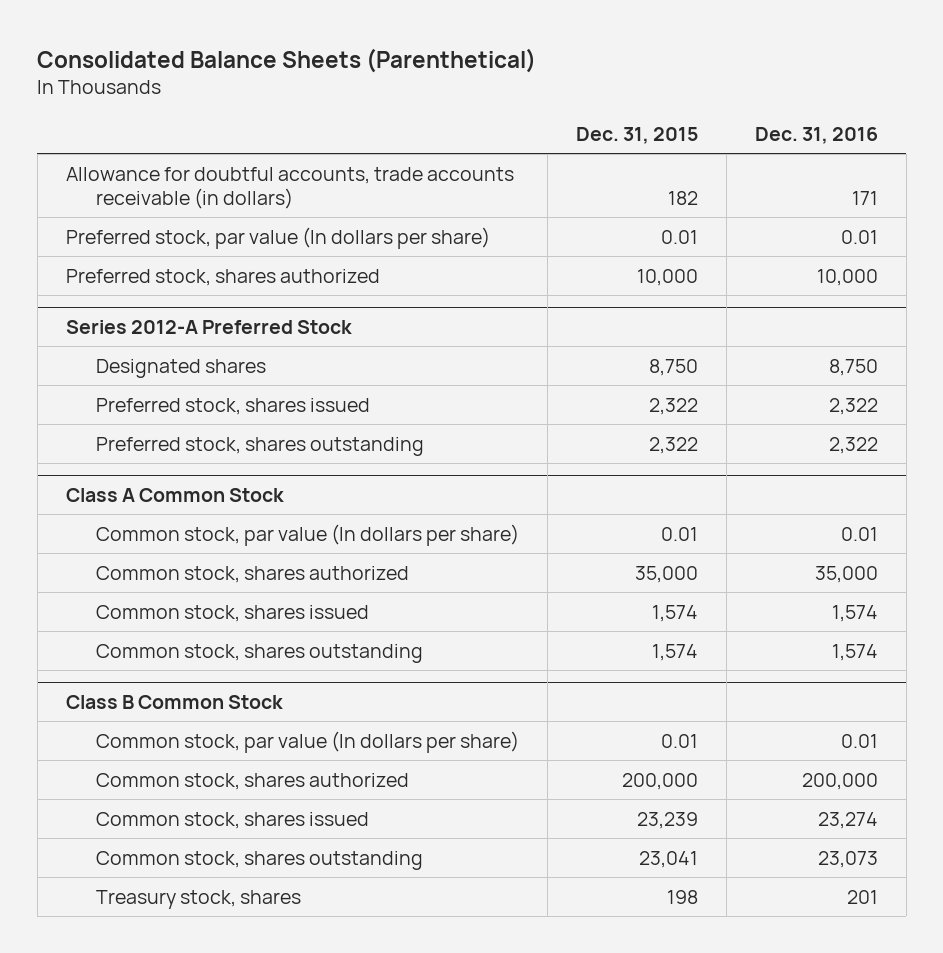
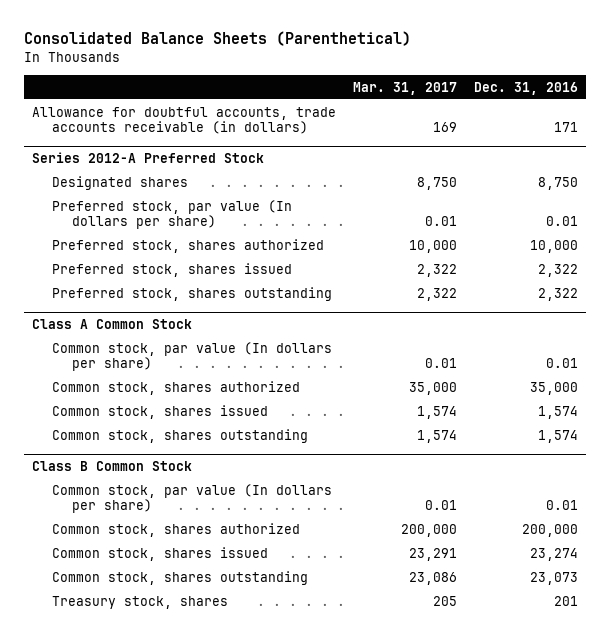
[575,126,698,144] Dec. 31, 2015 -> none
none -> [352,81,457,95] Mar. 31, 2017
[65,226,490,249] Preferred stock, par value (In dollars per share) -> none
[65,268,380,286] Preferred stock, shares authorized -> none
none -> [52,199,293,230] Preferred stock, par value (In dollars per share)
none -> [52,238,325,253] Preferred stock, shares authorized

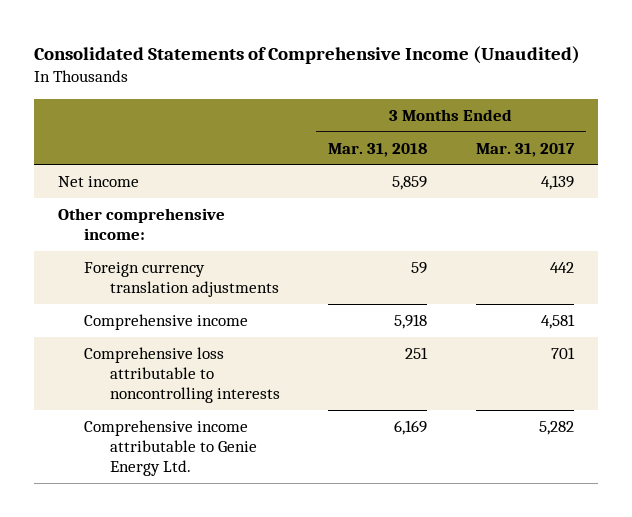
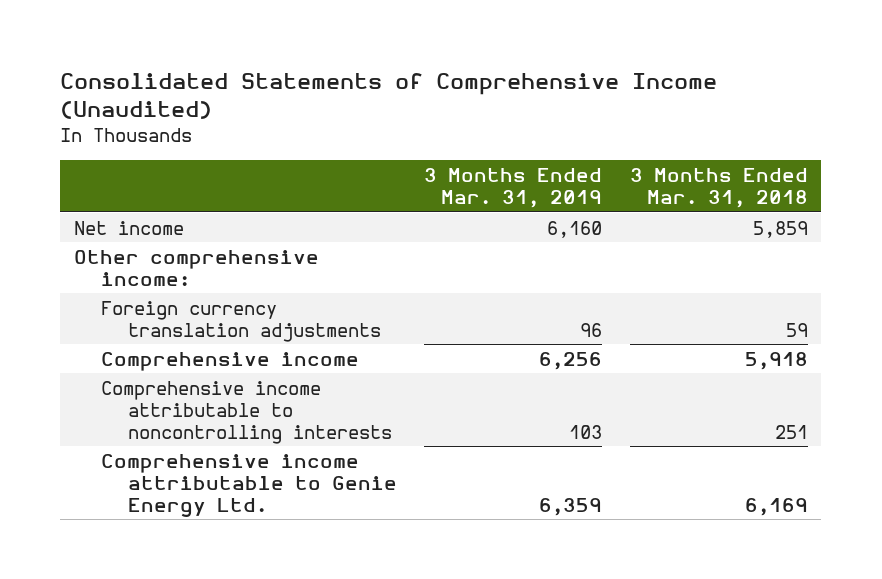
[475,142,575,157] Mar. 31, 2017 -> none
none -> [424,168,603,209] 3 Months Ended Mar. 31, 2019
[84,347,281,404] Comprehensive loss attributable to noncontrolling interests -> [101,380,392,444] Comprehensive income attributable to noncontrolling interests

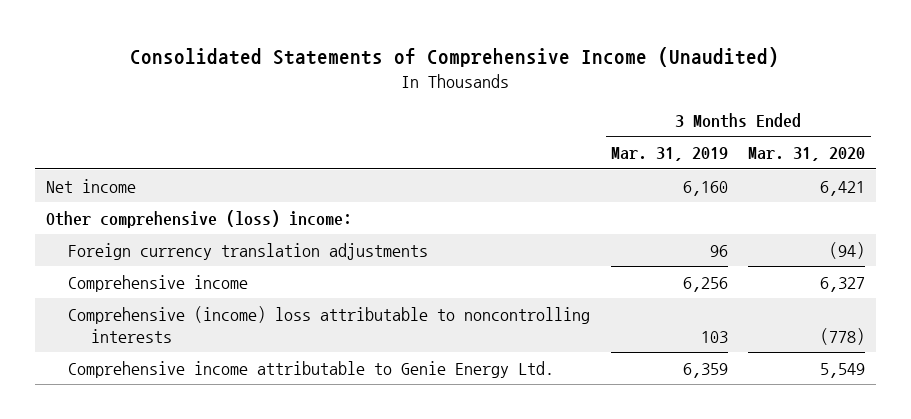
[629,168,808,209] 3 Months Ended Mar. 31, 2018 -> none
none -> [748,147,866,162] Mar. 31, 2020
[74,249,320,286] Other comprehensive income: -> [45,209,352,228] Other comprehensive (loss) income:
[101,380,392,444] Comprehensive income attributable to noncontrolling interests -> [68,305,591,343] Comprehensive (income) loss attributable to noncontrolling interests

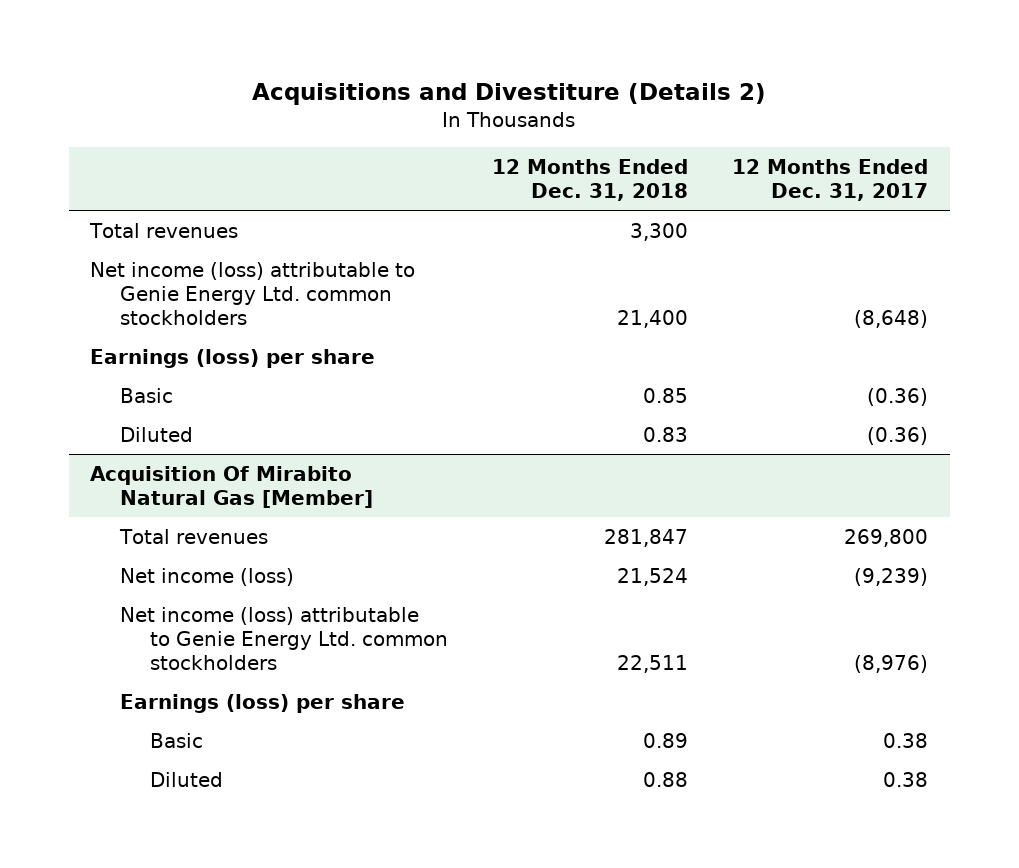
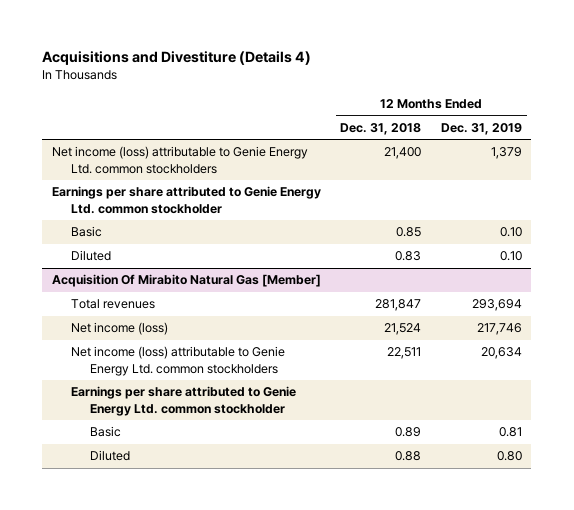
[252,82,767,105] Acquisitions and Divestiture (Details 2) -> [42,51,312,66] Acquisitions and Divestiture (Details 4)
[732,159,929,202] 12 Months Ended Dec. 31, 2017 -> none
none -> [440,123,522,136] Dec. 31, 2019
[89,222,239,238] Total revenues -> none
[90,348,376,368] Earnings (loss) per share -> [52,186,322,214] Earnings per share attributed to Genie Energy Ltd. common stockholder
[120,693,406,713] Earnings (loss) per share -> [71,386,297,416] Earnings per share attributed to Genie Energy Ltd. common stockholder

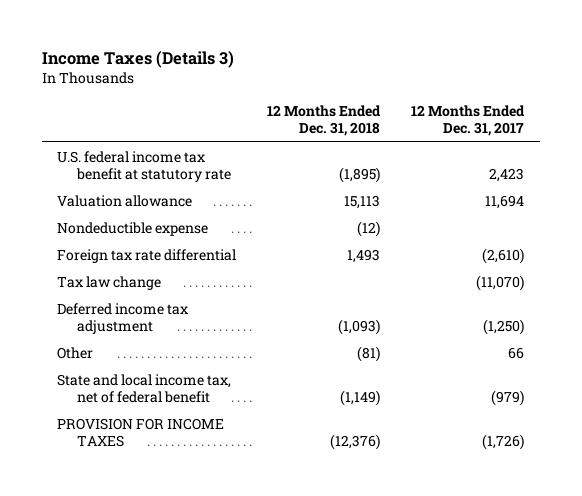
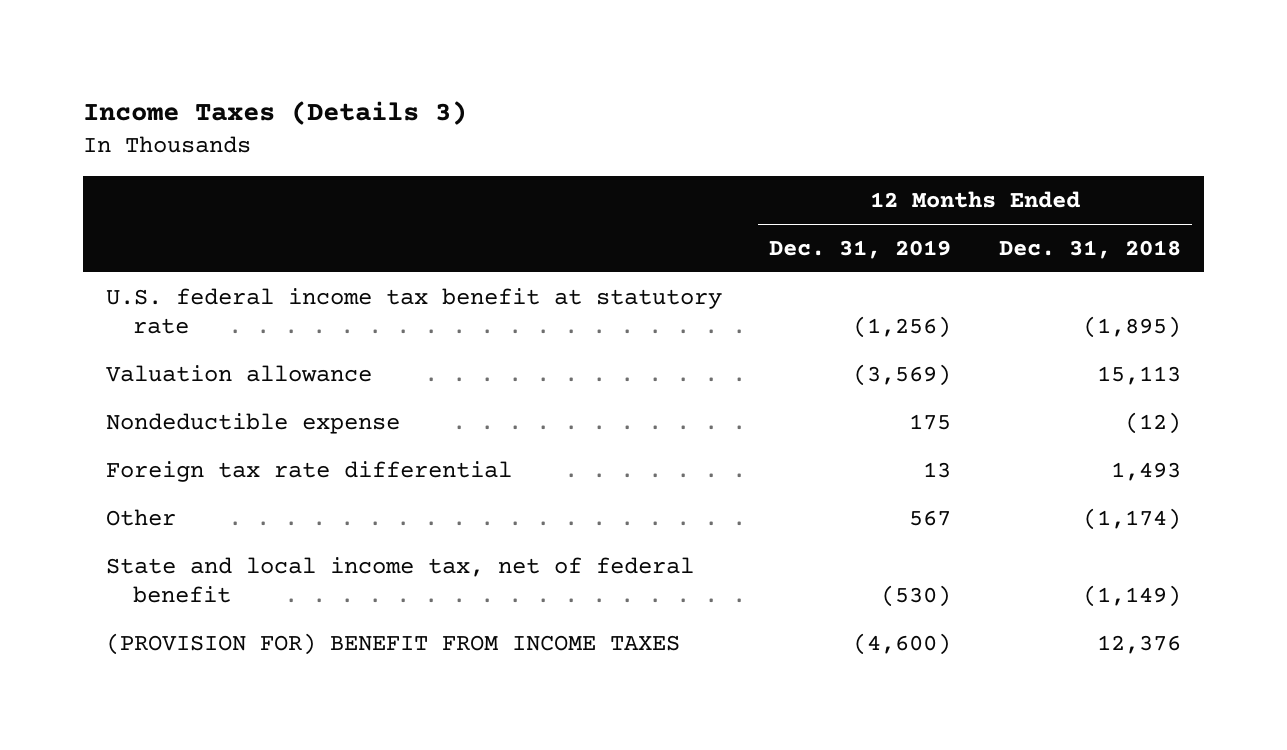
[411,105,526,137] 12 Months Ended Dec. 31, 2017 -> none
none -> [769,239,952,259] Dec. 31, 2019
[57,275,162,290] Tax law change -> none
[57,302,189,334] Deferred income tax adjustment -> none
[357,345,381,362] (81) -> [1082,507,1181,530] (1,174)
[57,417,225,447] PROVISION FOR INCOME TAXES -> [106,632,681,655] (PROVISION FOR) BENEFIT FROM INCOME TAXES
[330,433,381,450] (12,376) -> [1096,634,1181,654] 12,376

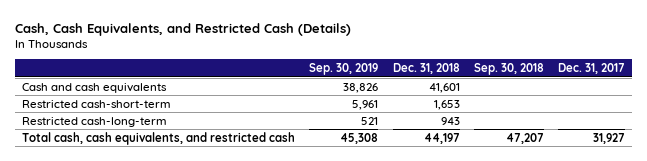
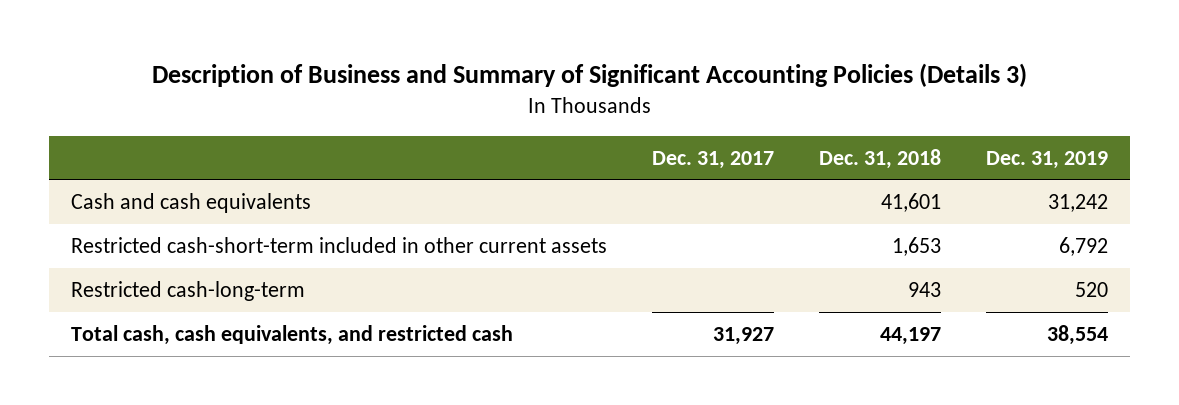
[14,22,351,36] Cash, Cash Equivalents, and Restricted Cash (Details) -> [151,63,1027,88] Description of Business and Summary of Significant Accounting Policies (Details 3)
[309,62,379,75] Sep. 30, 2019 -> none
[473,62,544,75] Sep. 30, 2018 -> none
none -> [985,150,1108,169] Dec. 31, 2019
[22,99,172,108] Restricted cash-short-term -> [71,236,608,253] Restricted cash-short-term included in other current assets

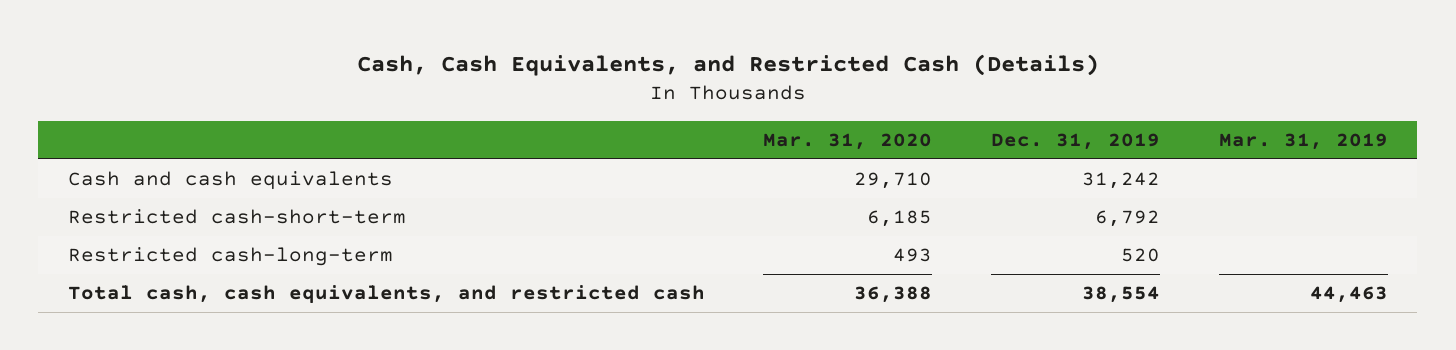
[151,63,1027,88] Description of Business and Summary of Significant Accounting Policies (Details 3) -> [356,54,1099,77] Cash, Cash Equivalents, and Restricted Cash (Details)
[652,150,775,169] Dec. 31, 2017 -> none
[818,148,941,169] Dec. 31, 2018 -> none
none -> [763,132,933,150] Mar. 31, 2020
none -> [1218,132,1388,150] Mar. 31, 2019
[71,236,608,253] Restricted cash-short-term included in other current assets -> [67,209,406,225] Restricted cash-short-term

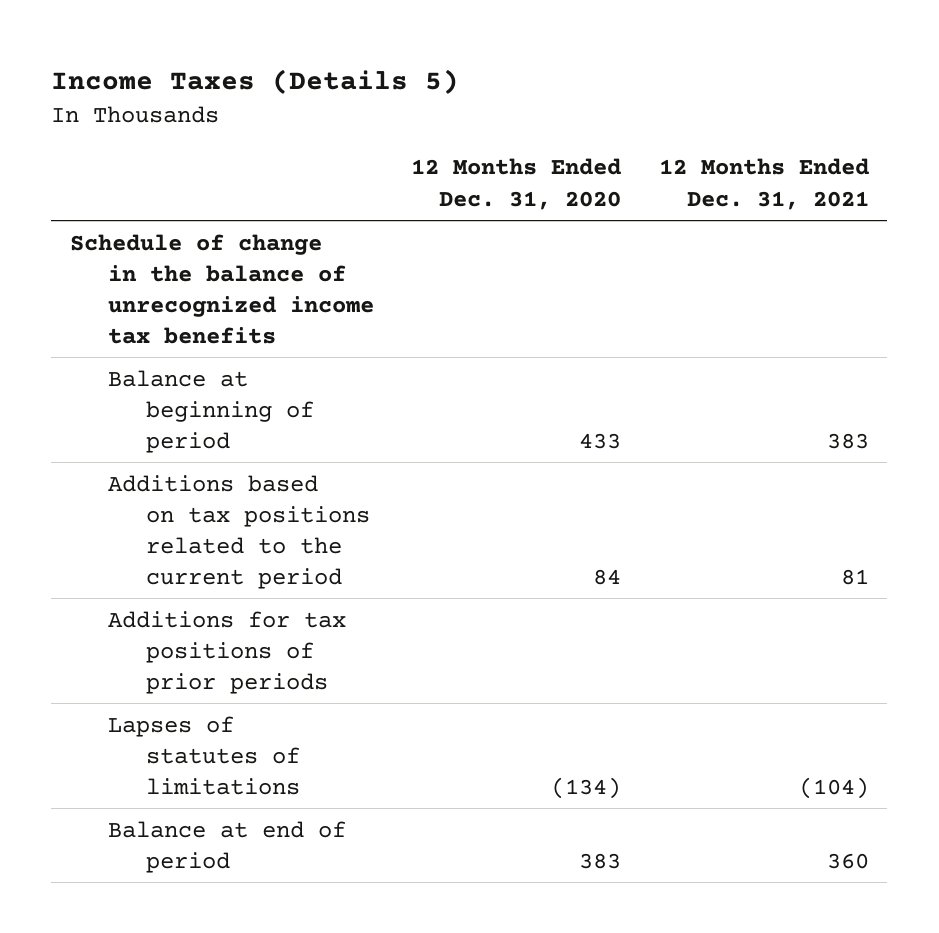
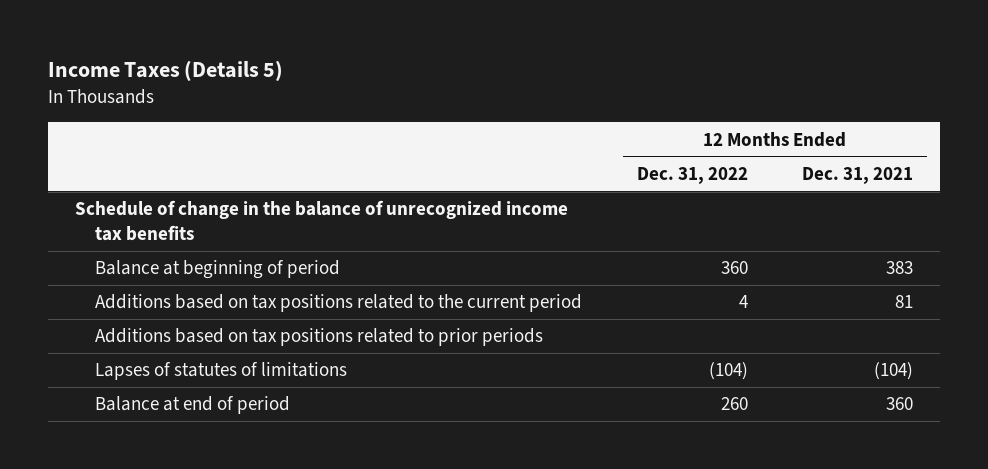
[411,158,622,210] 12 Months Ended Dec. 31, 2020 -> none
none -> [636,166,748,184] Dec. 31, 2022
[108,610,347,694] Additions for tax positions of prior periods -> [95,328,544,347] Additions based on tax positions related to prior periods

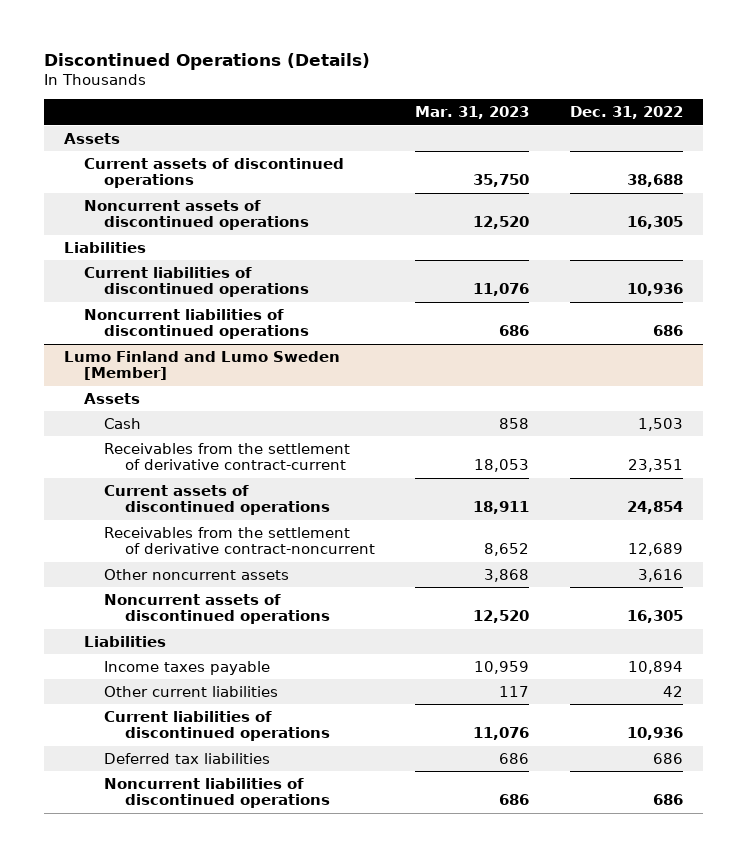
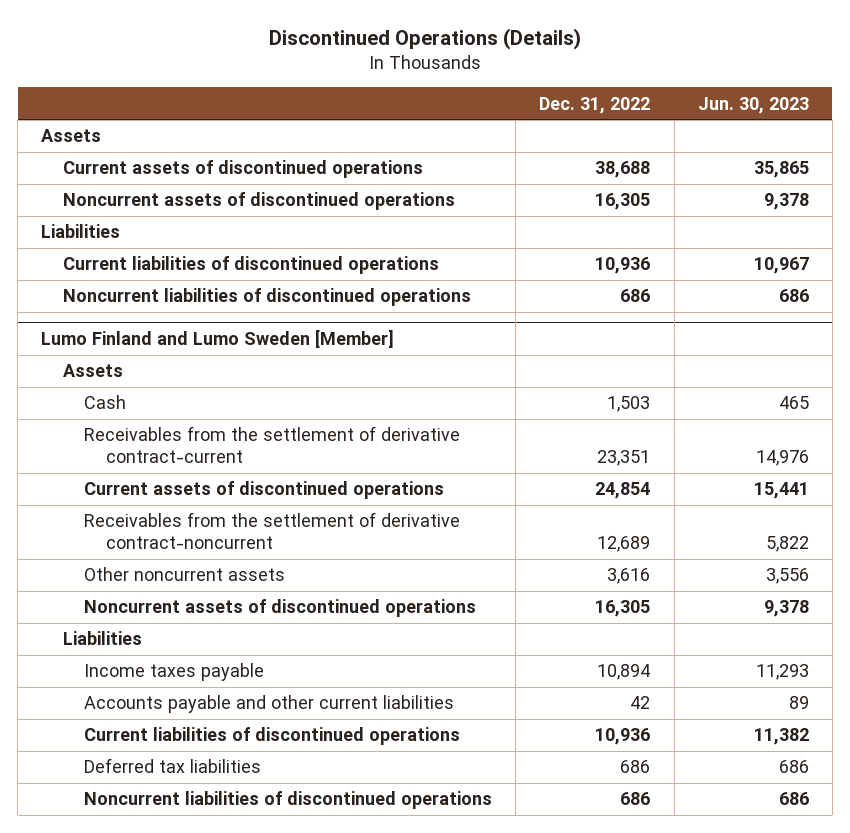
[415,106,530,120] Mar. 31, 2023 -> none
none -> [697,96,809,114] Jun. 30, 2023
[104,685,279,697] Other current liabilities -> [84,695,455,714] Accounts payable and other current liabilities

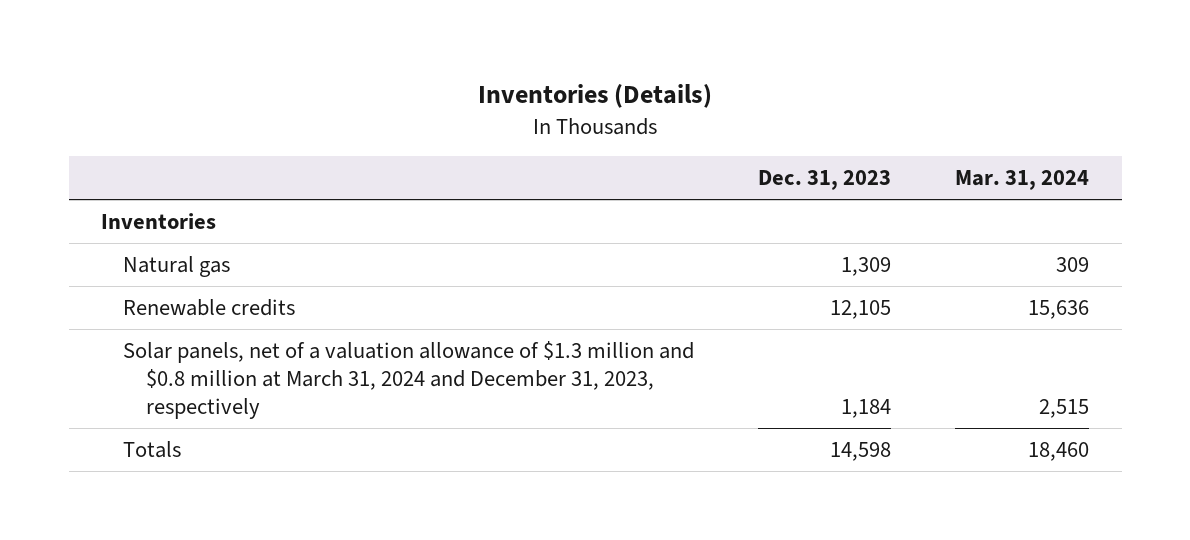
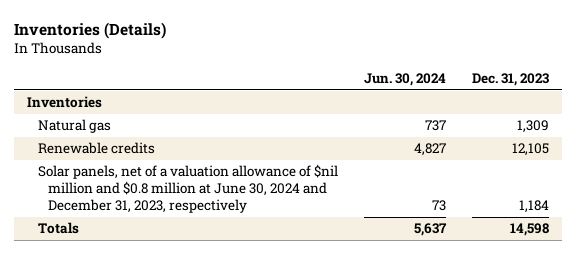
[955,169,1090,190] Mar. 31, 2024 -> none
none -> [363,72,446,86] Jun. 30, 2024
[123,340,695,419] Solar panels, net of a valuation allowance of $1.3 million and $0.8 million at March 31, 2024 and December 31, 2023, respectively -> [37,164,338,213] Solar panels, net of a valuation allowance of $nil million and $0.8 million at June 30, 2024 and December 31, 2023, respectively

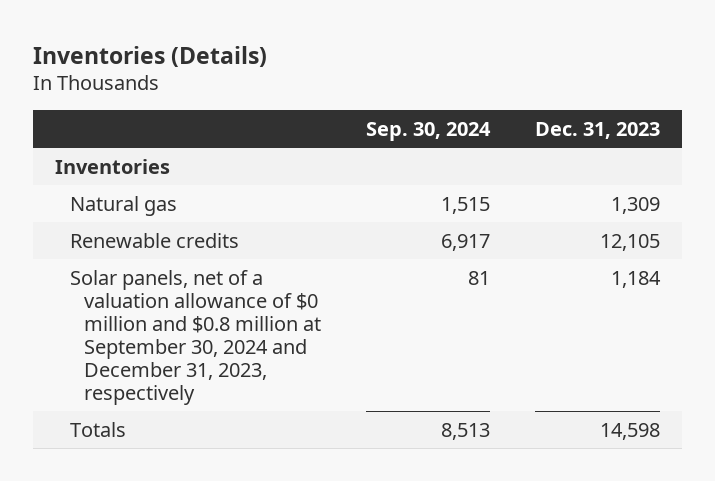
[363,72,446,86] Jun. 30, 2024 -> none
none -> [365,122,491,142] Sep. 30, 2024
[37,164,338,213] Solar panels, net of a valuation allowance of $nil million and $0.8 million at June 30, 2024 and December 31, 2023, respectively -> [69,269,322,405] Solar panels, net of a valuation allowance of $0 million and $0.8 million at September 30, 2024 and December 31, 2023, respectively

